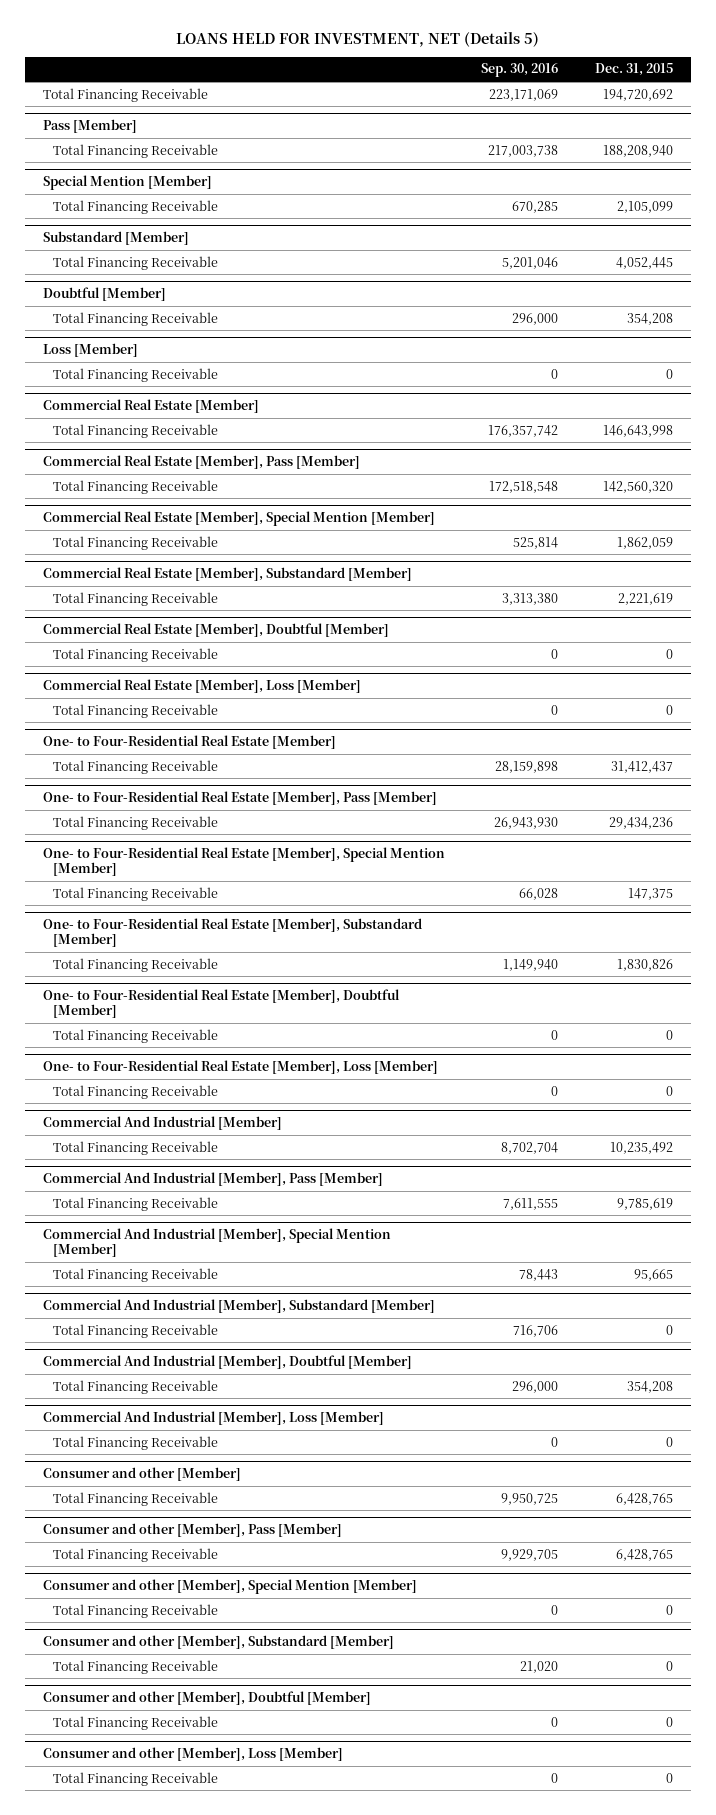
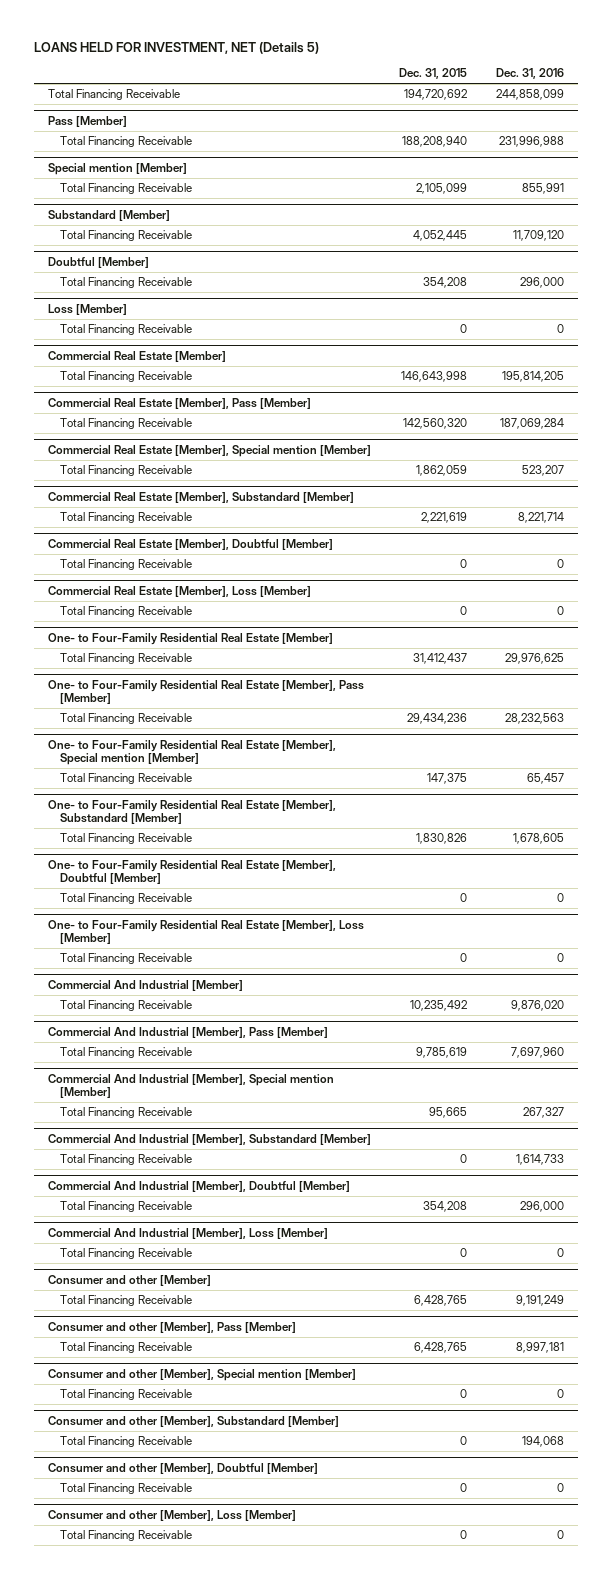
[481,63,559,78] Sep. 30, 2016 -> none
none -> [495,68,564,80] Dec. 31, 2016
[43,175,213,191] Special Mention [Member] -> [48,163,188,176] Special mention [Member]
[43,511,436,527] Commercial Real Estate [Member], Special Mention [Member] -> [48,445,372,458] Commercial Real Estate [Member], Special mention [Member]
[43,735,337,750] One- to Four-Residential Real Estate [Member] -> [48,633,334,646] One- to Four-Family Residential Real Estate [Member]
[43,791,438,806] One- to Four-Residential Real Estate [Member], Pass [Member] -> [48,680,365,705] One- to Four-Family Residential Real Estate [Member], Pass [Member]
[43,847,446,877] One- to Four-Residential Real Estate [Member], Special Mention [Member] -> [48,740,337,766] One- to Four-Family Residential Real Estate [Member], Special mention [Member]
[43,918,423,948] One- to Four-Residential Real Estate [Member], Substandard [Member] -> [48,800,337,825] One- to Four-Family Residential Real Estate [Member], Substandard [Member]
[43,989,401,1019] One- to Four-Residential Real Estate [Member], Doubtful [Member] -> [48,860,337,885] One- to Four-Family Residential Real Estate [Member], Doubtful [Member]
[43,1060,439,1075] One- to Four-Residential Real Estate [Member], Loss [Member] -> [48,920,365,945] One- to Four-Family Residential Real Estate [Member], Loss [Member]
[43,1228,392,1258] Commercial And Industrial [Member], Special Mention [Member] -> [48,1074,335,1099] Commercial And Industrial [Member], Special mention [Member]
[43,1579,418,1595] Consumer and other [Member], Special Mention [Member] -> [48,1369,357,1382] Consumer and other [Member], Special mention [Member]

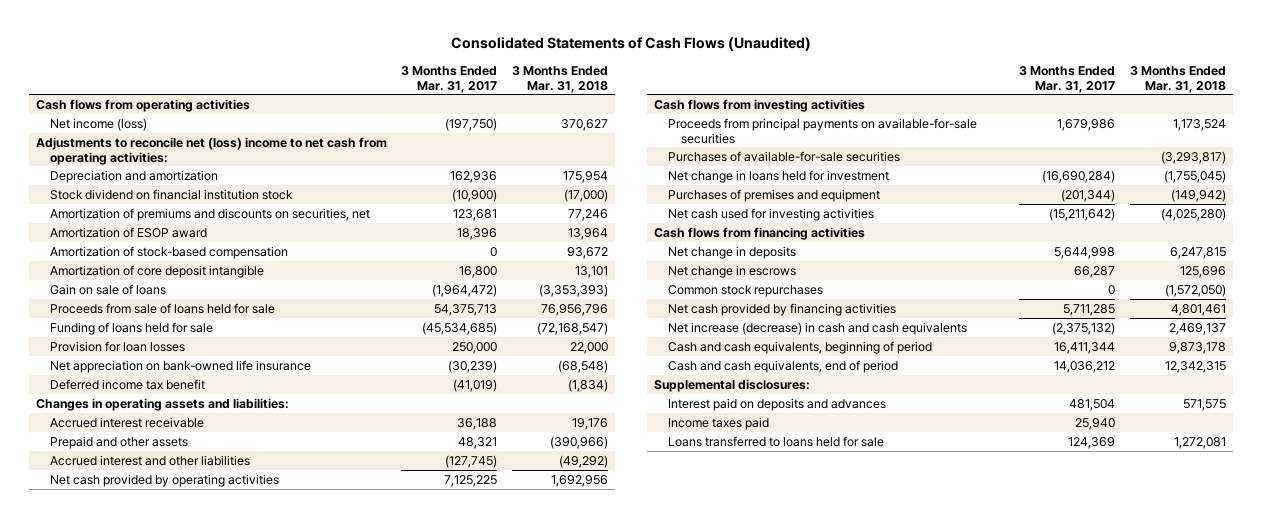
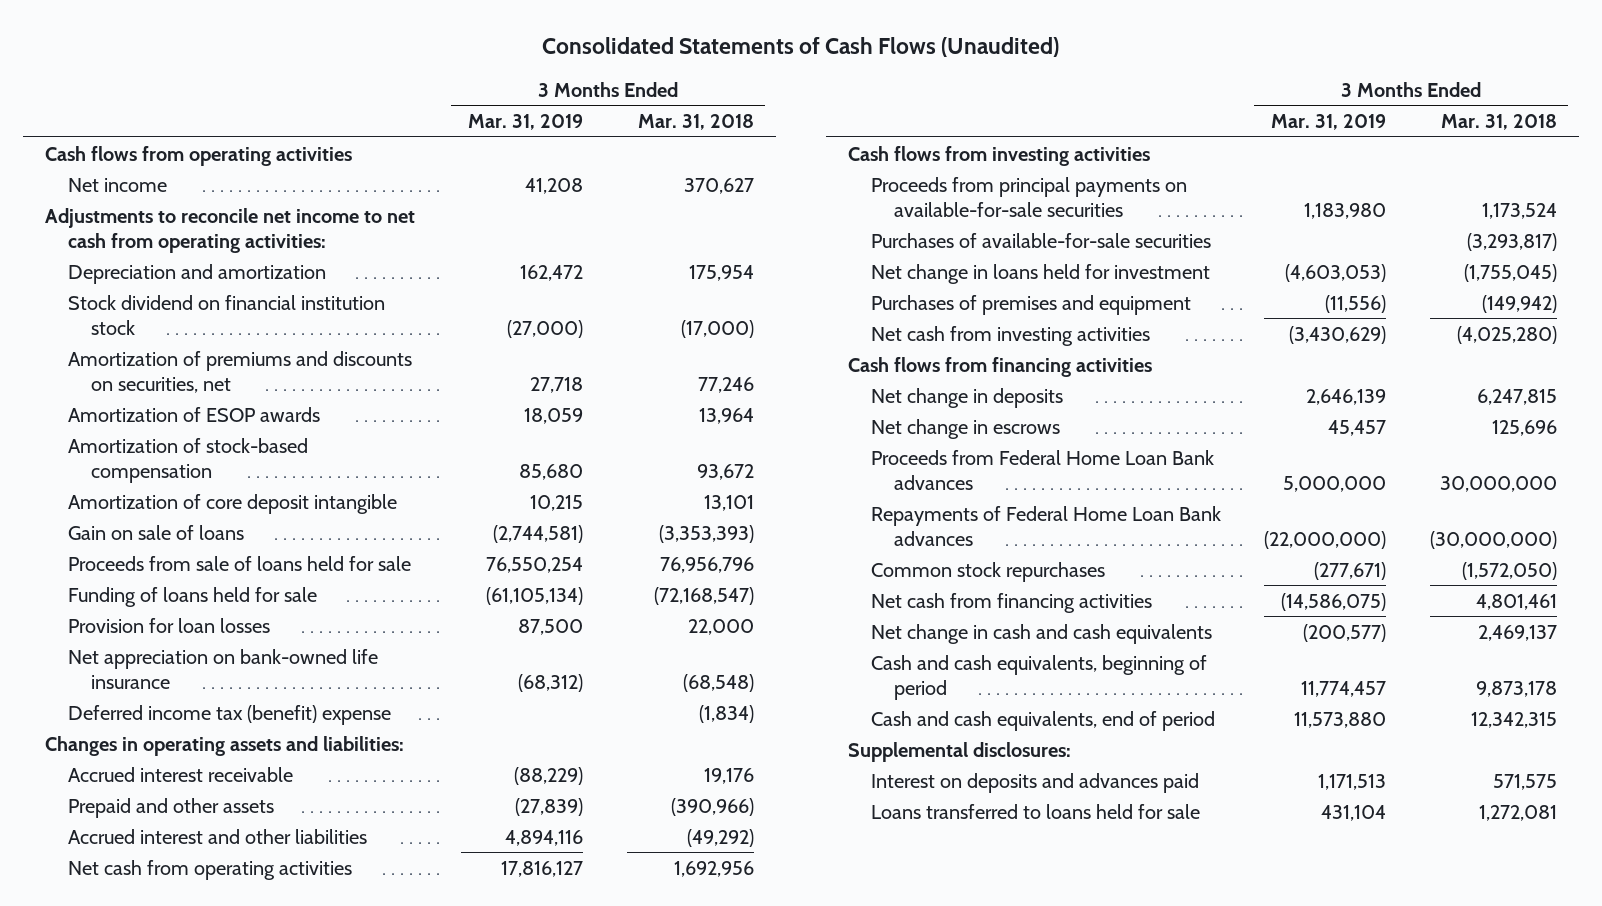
[401,65,498,93] 3 Months Ended Mar. 31, 2017 -> none
none -> [468,114,584,131] Mar. 31, 2019
[49,117,147,131] Net income (loss) -> [67,177,167,192] Net income
[35,136,387,165] Adjustments to reconcile net (loss) income to net cash from operating activities: -> [44,207,415,253] Adjustments to reconcile net income to net cash from operating activities:
[49,226,207,238] Amortization of ESOP award -> [67,406,320,422] Amortization of ESOP awards
[49,378,205,390] Deferred income tax benefit -> [67,704,391,725] Deferred income tax (benefit) expense
[49,473,279,487] Net cash provided by operating activities -> [67,859,352,880] Net cash from operating activities
[667,207,874,221] Net cash used for investing activities -> [870,325,1150,346] Net cash from investing activities
none -> [870,449,1214,490] Proceeds from Federal Home Loan Bank advances
none -> [870,505,1221,546] Repayments of Federal Home Loan Bank advances
[667,302,896,316] Net cash provided by financing activities -> [870,592,1152,613] Net cash from financing activities
[667,321,967,335] Net increase (decrease) in cash and cash equivalents -> [870,623,1212,644] Net change in cash and cash equivalents
[667,416,769,430] Income taxes paid -> none
[667,397,886,411] Interest paid on deposits and advances -> [870,772,1199,793] Interest on deposits and advances paid

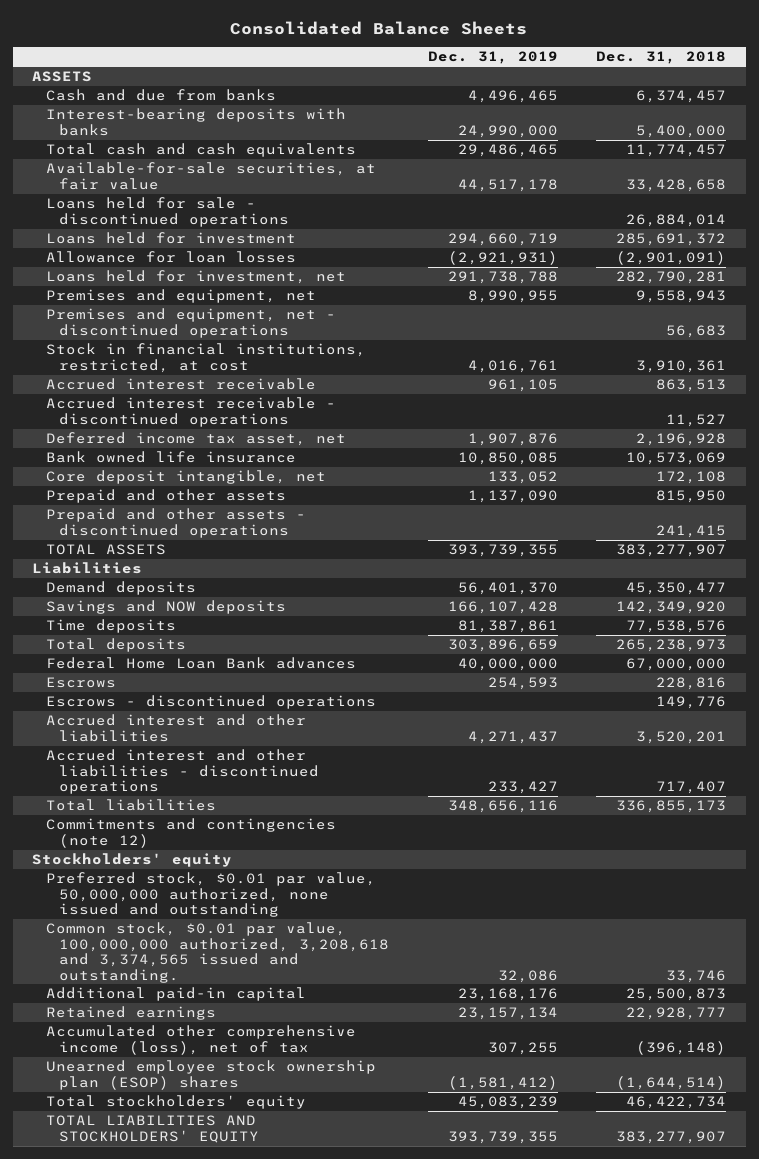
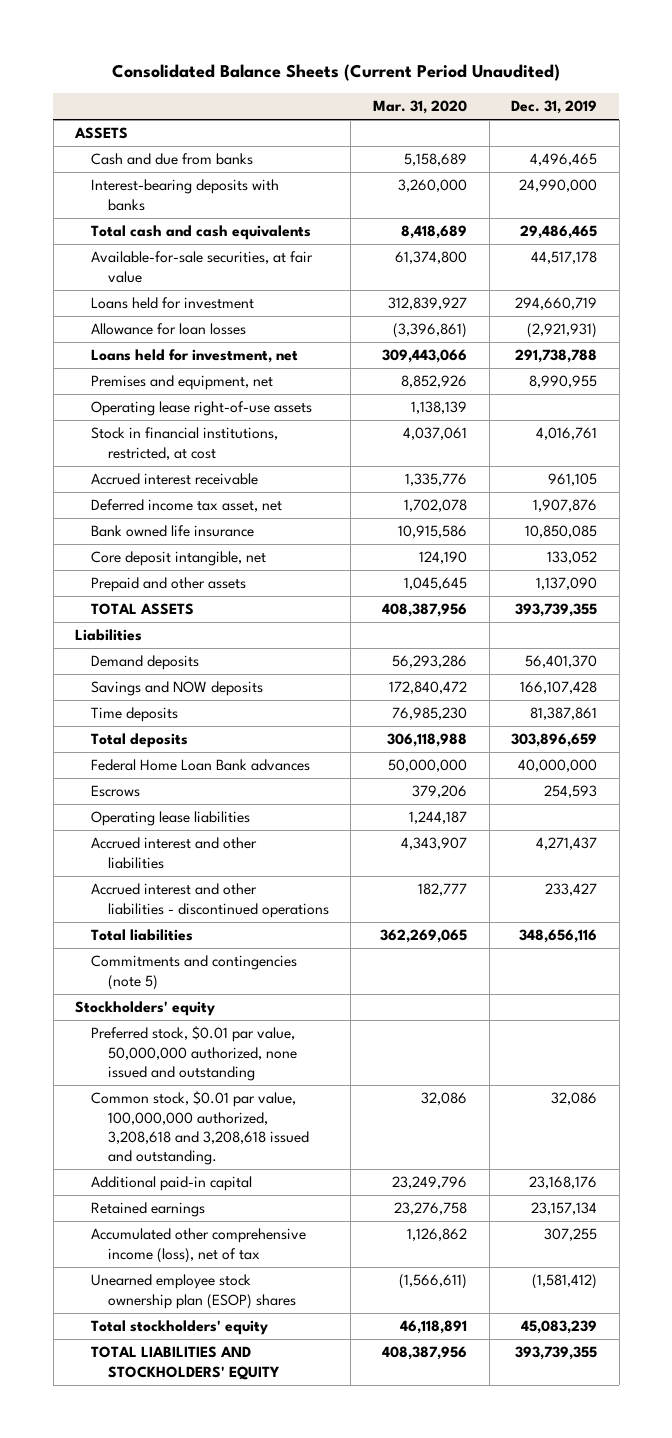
[230,20,528,35] Consolidated Balance Sheets -> [112,64,561,82] Consolidated Balance Sheets (Current Period Unaudited)
[596,51,727,65] Dec. 31, 2018 -> none
none -> [373,100,468,115] Mar. 31, 2020
[45,197,289,227] Loans held for sale - discontinued operations -> none
[45,308,336,338] Premises and equipment, net - discontinued operations -> none
none -> [91,401,313,417] Operating lease right-of-use assets
[45,397,336,427] Accrued interest receivable - discontinued operations -> none
[45,508,306,538] Prepaid and other assets - discontinued operations -> none
[45,695,376,710] Escrows - discontinued operations -> none
none -> [91,811,251,827] Operating lease liabilities
[45,818,336,848] Commitments and contingencies (note 12) -> [91,955,298,990] Commitments and contingencies (note 5)
[45,922,389,983] Common stock, $0.01 par value, 100,000,000 authorized, 3,208,618 and 3,374,565 issued and outstanding. -> [91,1091,309,1166] Common stock, $0.01 par value, 100,000,000 authorized, 3,208,618 and 3,208,618 issued and outstanding.

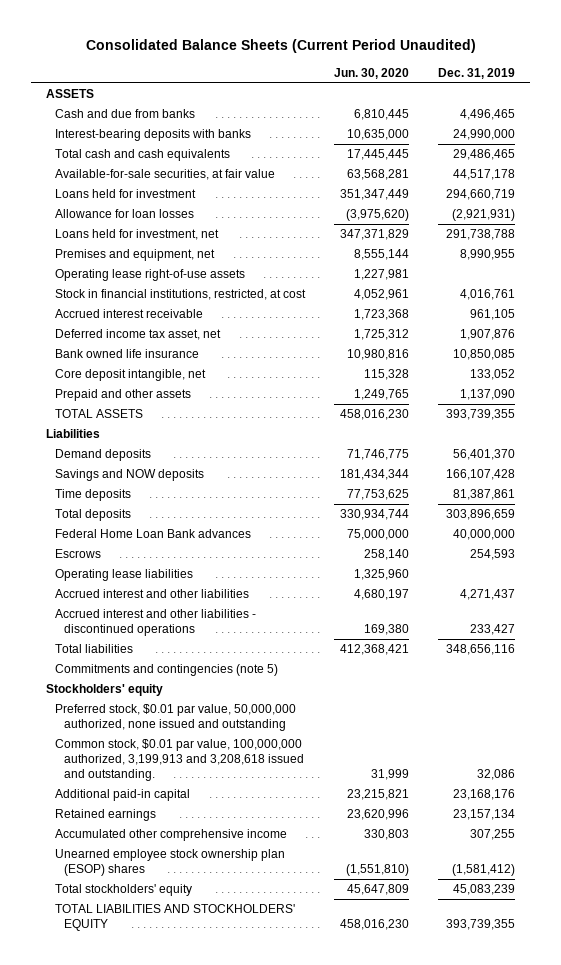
[373,100,468,115] Mar. 31, 2020 -> none
none -> [334,67,410,79] Jun. 30, 2020
[91,1091,309,1166] Common stock, $0.01 par value, 100,000,000 authorized, 3,208,618 and 3,208,618 issued and outstanding. -> [54,739,304,781] Common stock, $0.01 par value, 100,000,000 authorized, 3,199,913 and 3,208,618 issued and outstanding.
[91,1228,307,1263] Accumulated other comprehensive income (loss), net of tax -> [54,829,287,842] Accumulated other comprehensive income

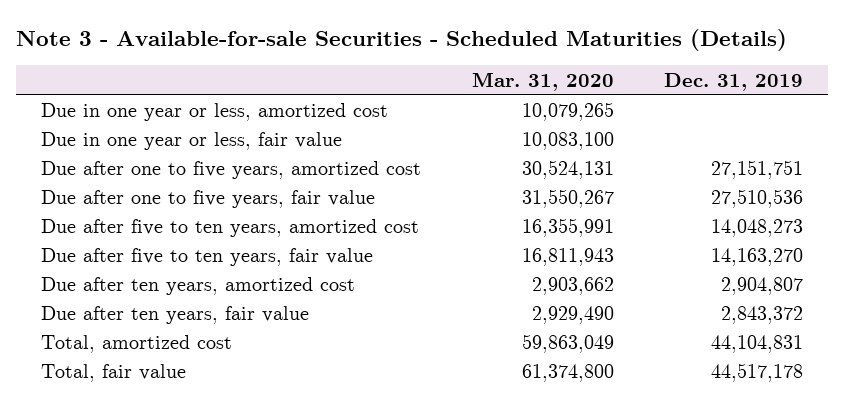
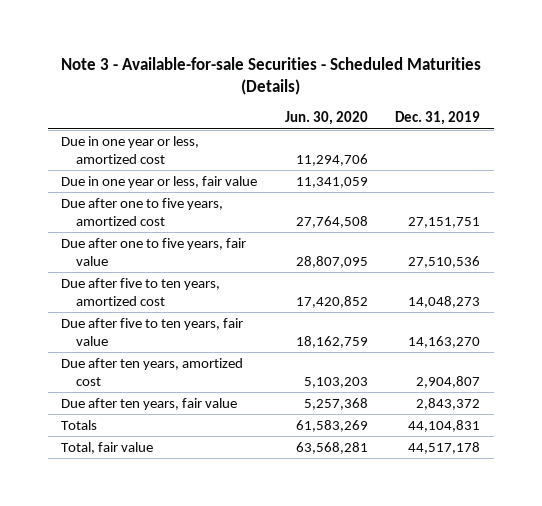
[471,71,614,91] Mar. 31, 2020 -> none
none -> [284,111,368,126] Jun. 30, 2020
[41,335,233,354] Total, amortized cost -> [61,419,98,430] Totals

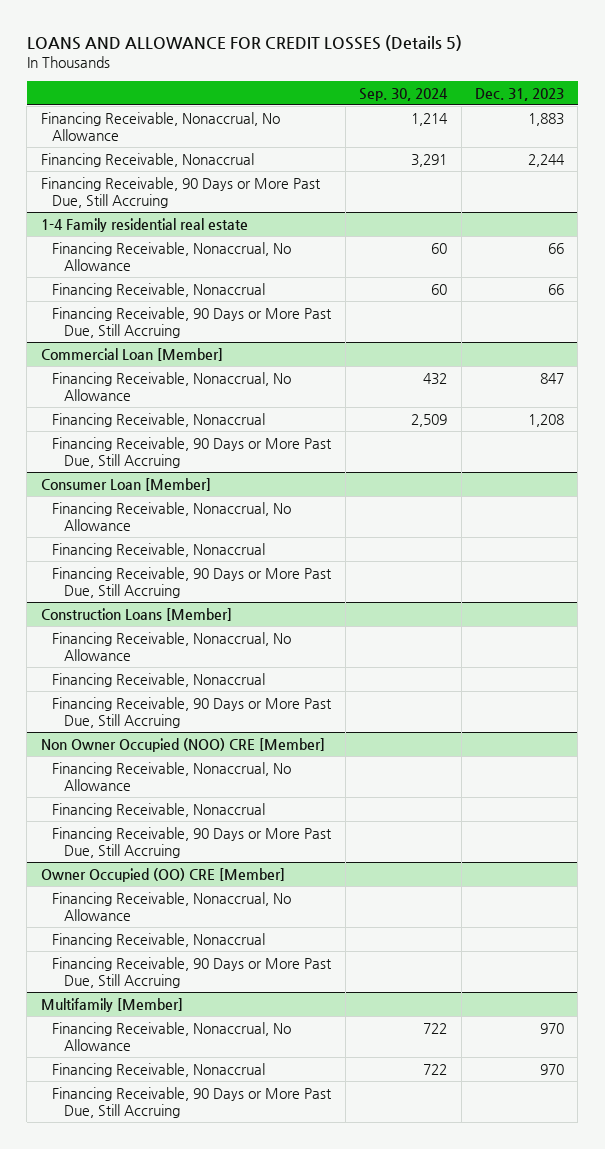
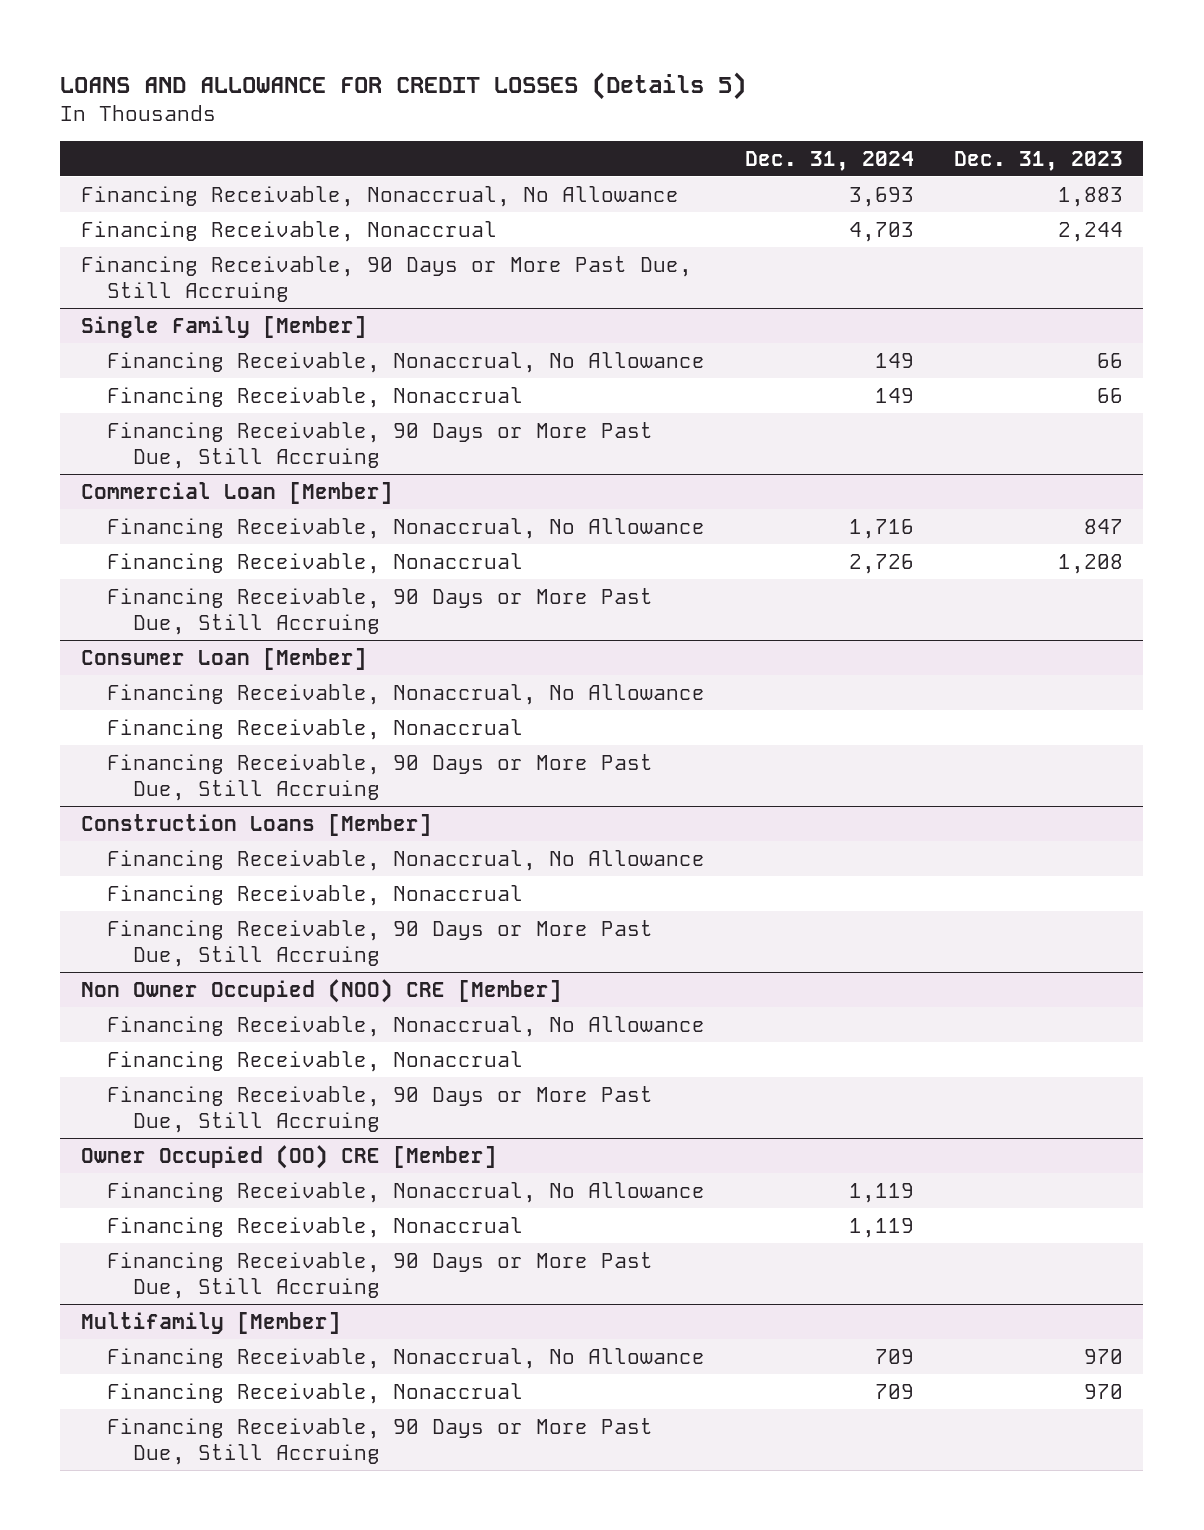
[359,87,449,101] Sep. 30, 2024 -> none
none -> [744,150,914,171] Dec. 31, 2024
[40,217,248,232] 1-4 Family residential real estate -> [80,315,367,338] Single Family [Member]

